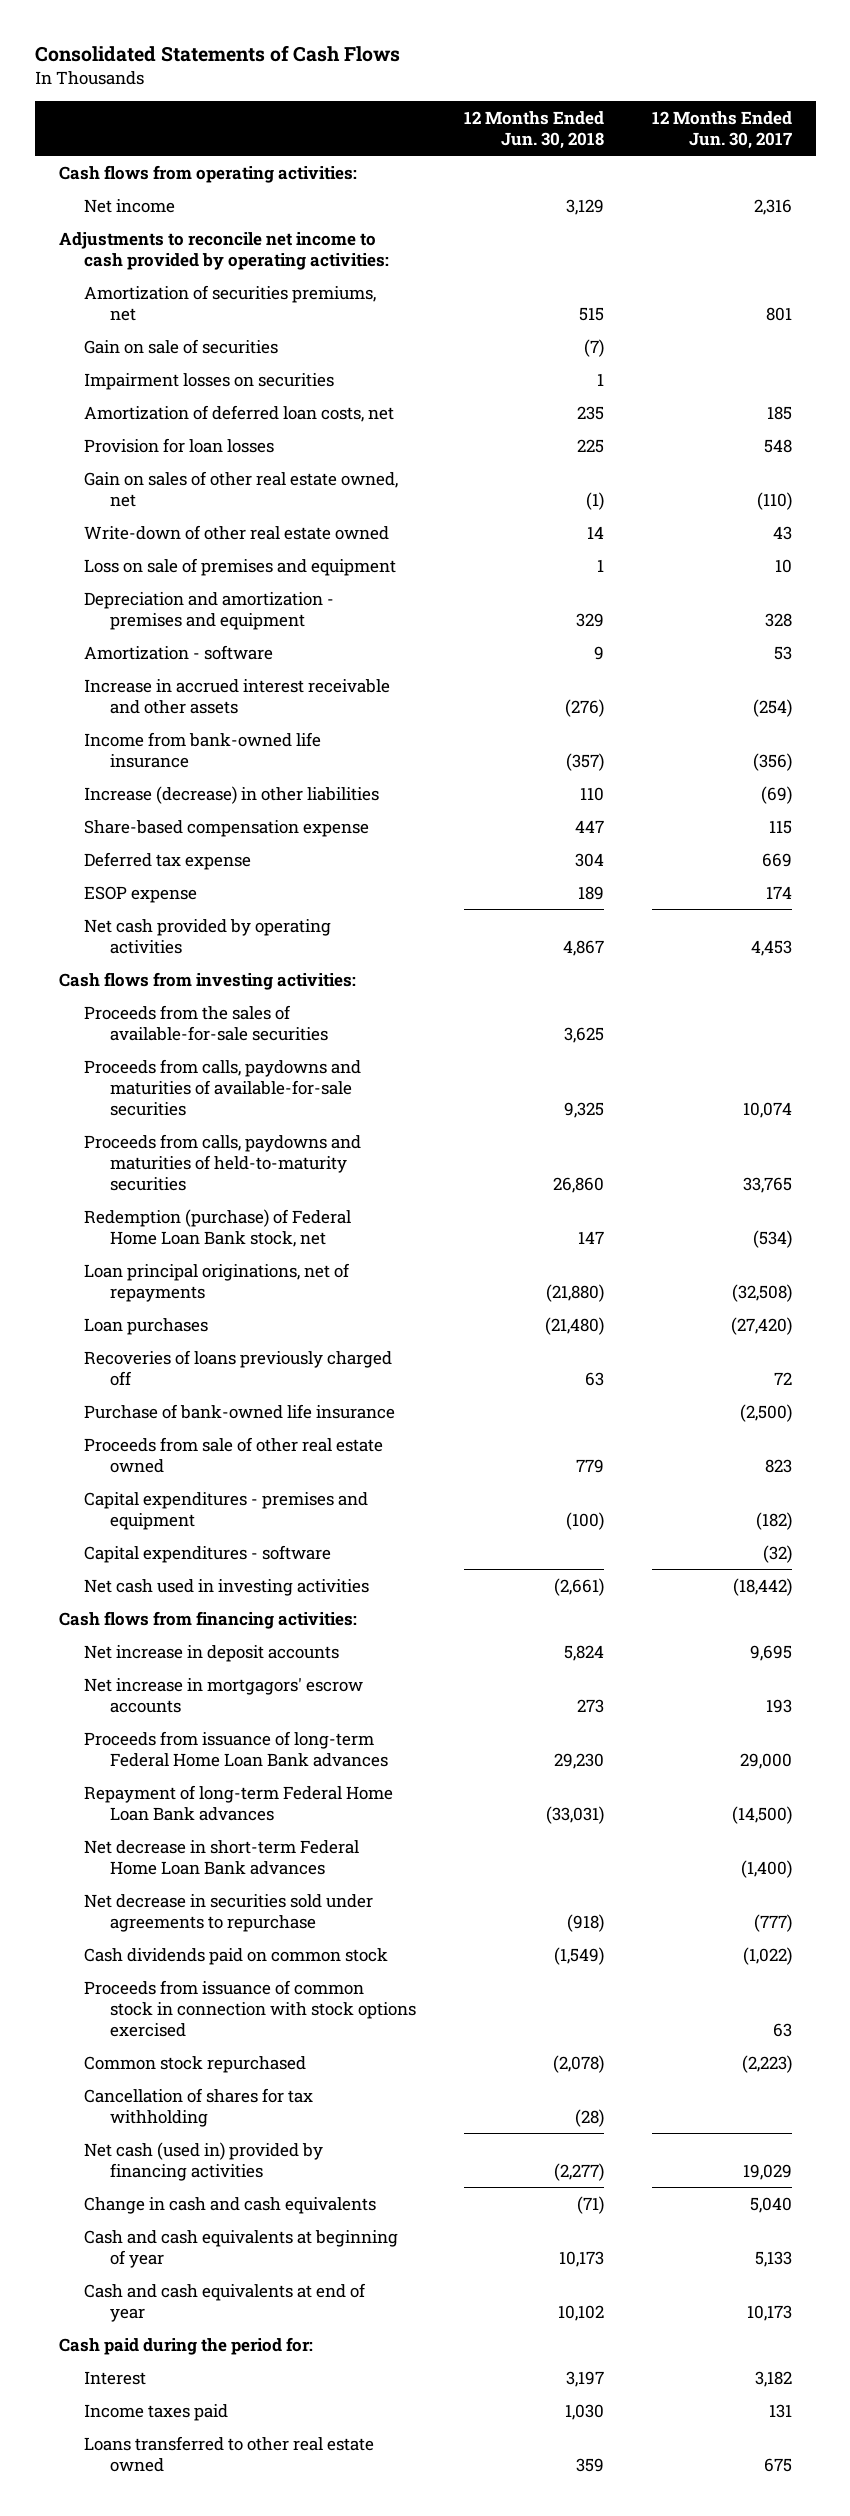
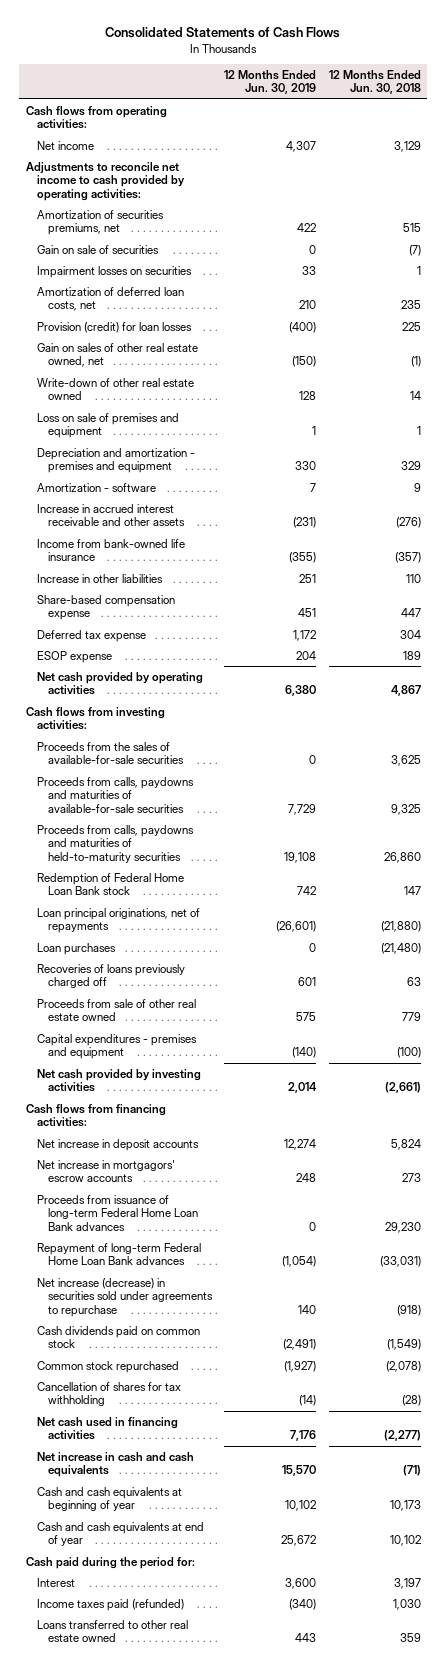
[651,110,792,149] 12 Months Ended Jun. 30, 2017 -> none
none -> [224,69,317,95] 12 Months Ended Jun. 30, 2019
[84,437,275,453] Provision for loan losses -> [36,321,192,333] Provision (credit) for loan losses
[84,785,380,804] Increase (decrease) in other liabilities -> [36,573,163,583] Increase in other liabilities
[84,1208,352,1247] Redemption (purchase) of Federal Home Loan Bank stock, net -> [36,872,184,896] Redemption of Federal Home Loan Bank stock
[84,1403,396,1419] Purchase of bank-owned life insurance -> none
[84,1544,332,1563] Capital expenditures - software -> none
[84,1578,370,1596] Net cash used in investing activities -> [36,1068,201,1093] Net cash provided by investing activities
[84,1839,360,1875] Net decrease in short-term Federal Home Loan Bank advances -> none
[84,1893,374,1932] Net decrease in securities sold under agreements to repurchase -> [36,1277,213,1318] Net increase (decrease) in securities sold under agreements to repurchase
[84,1979,417,2037] Proceeds from issuance of common stock in connection with stock options exercised -> none
[84,2141,324,2181] Net cash (used in) provided by financing activities -> [36,1416,178,1441] Net cash used in financing activities
[84,2196,377,2214] Change in cash and cash equivalents -> [36,1451,194,1478] Net increase in cash and cash equivalents
[84,2403,229,2421] Income taxes paid -> [36,1598,184,1611] Income taxes paid (refunded)

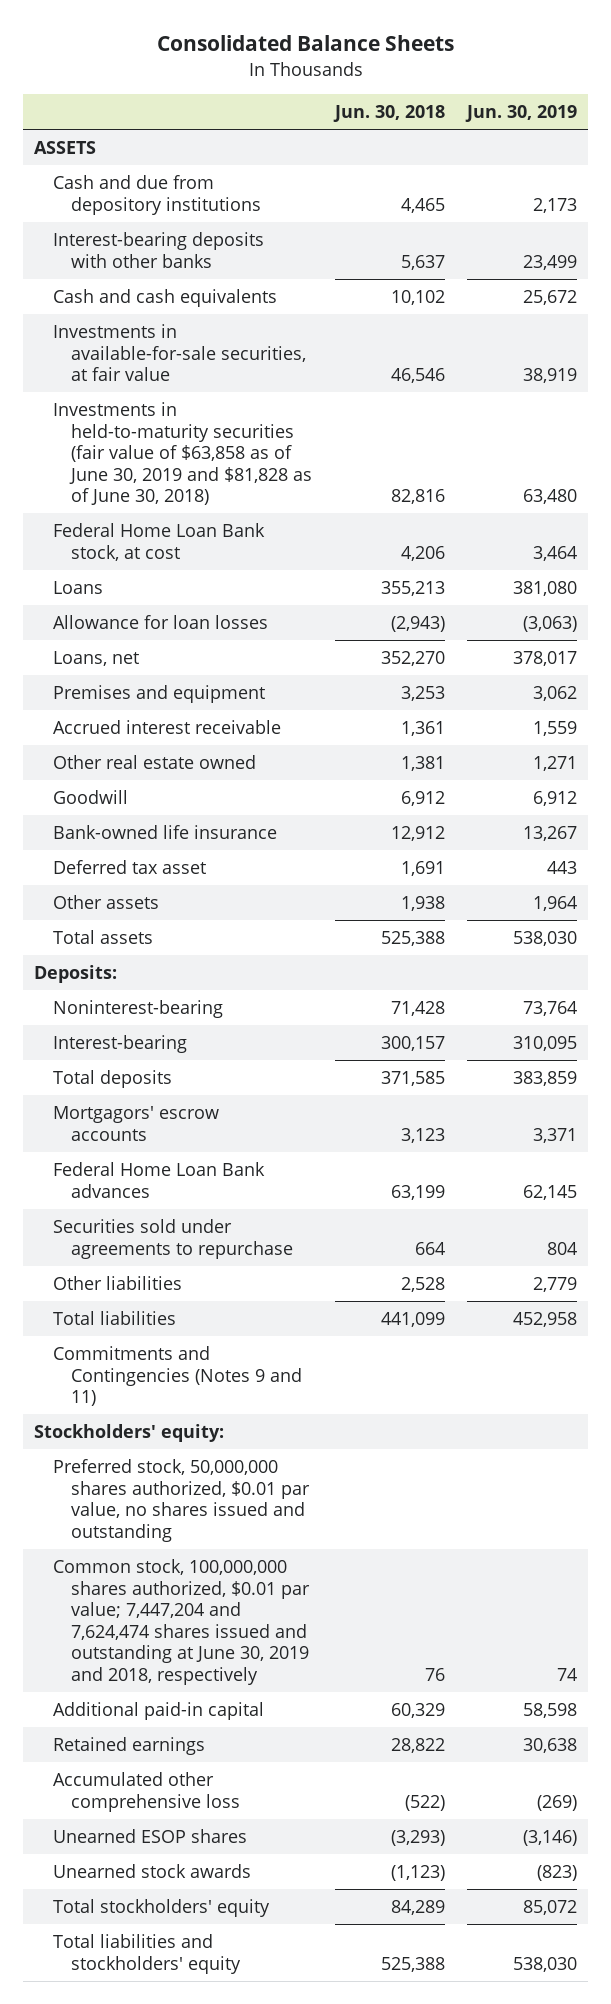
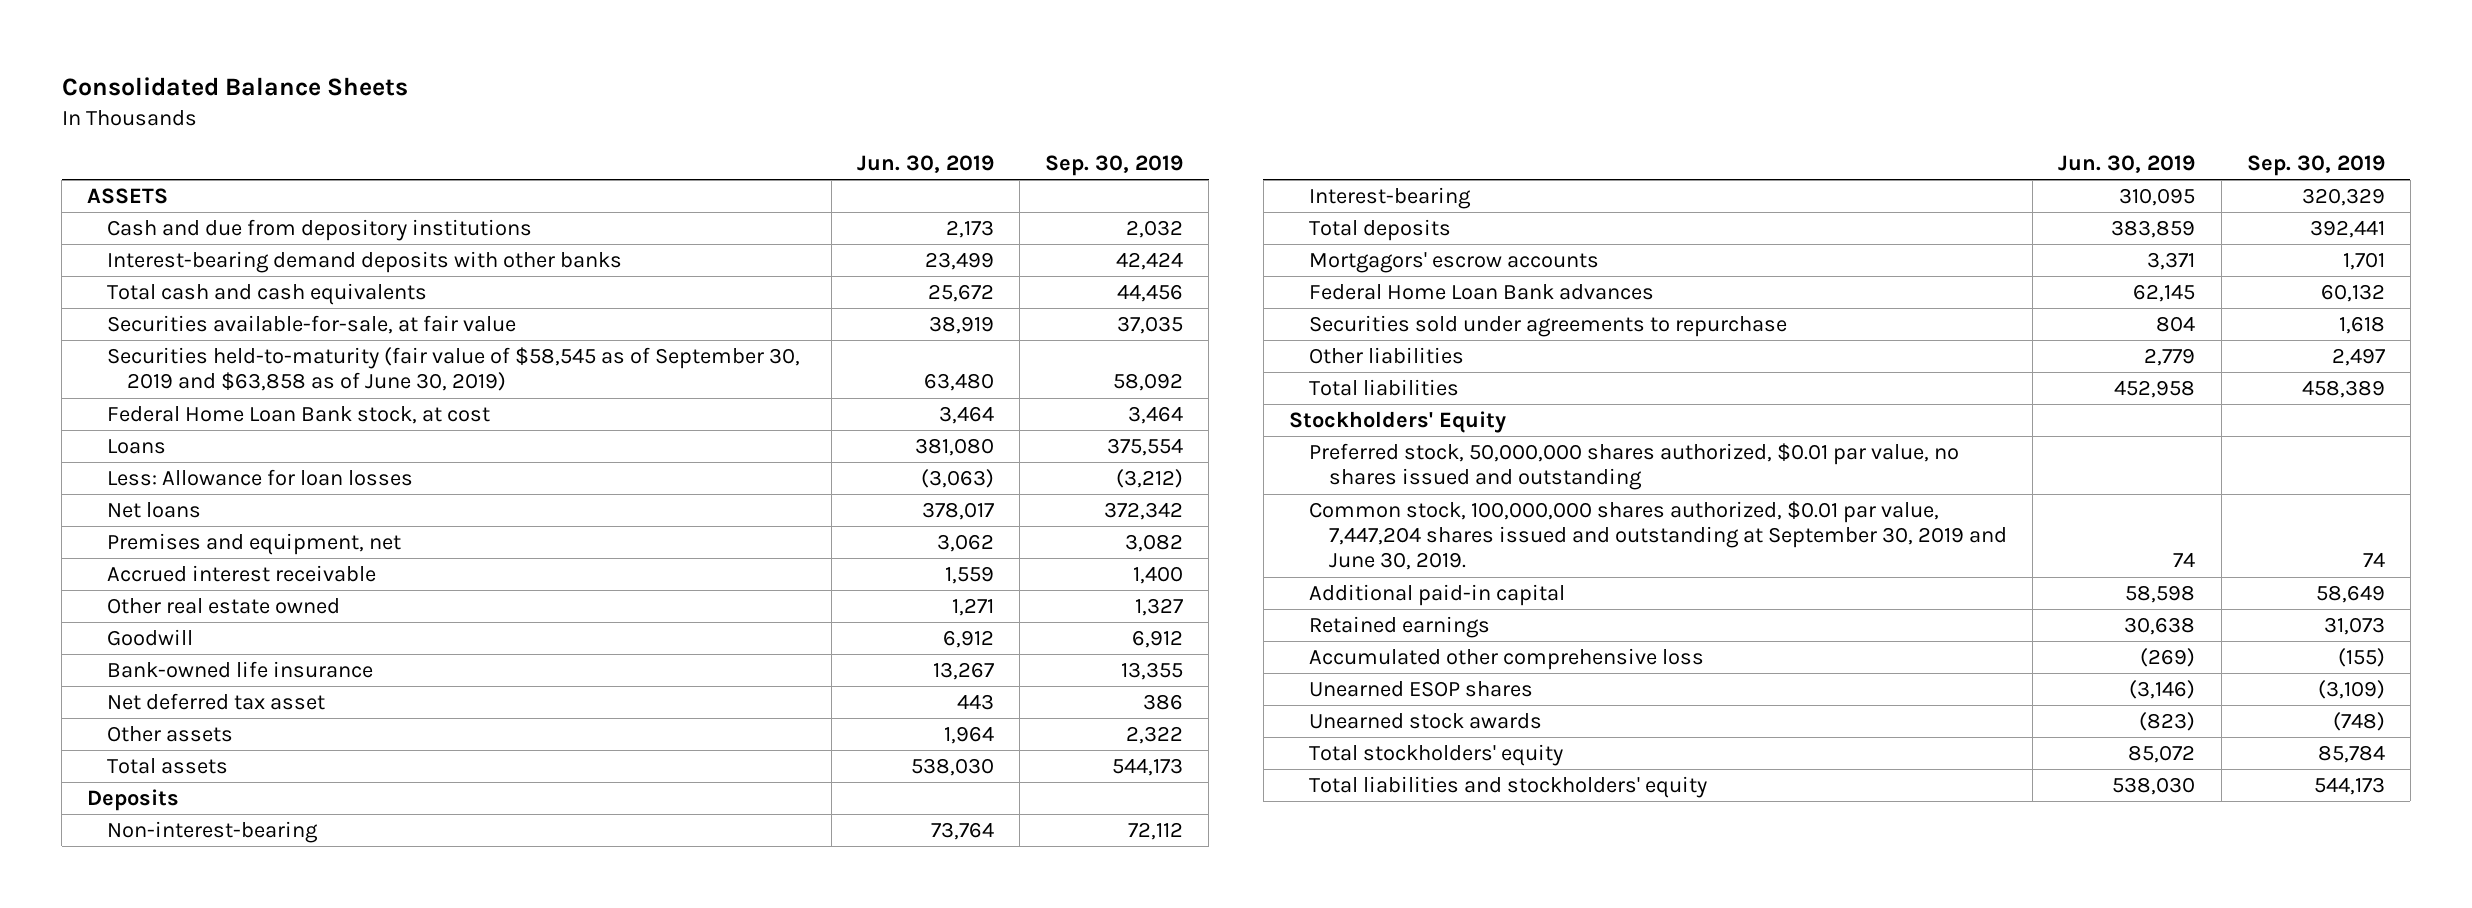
[332,105,445,123] Jun. 30, 2018 -> none
none -> [1045,154,1184,176] Sep. 30, 2019
[52,232,264,268] Interest-bearing deposits with other banks -> [107,251,623,274] Interest-bearing demand deposits with other banks
[52,289,277,308] Cash and cash equivalents -> [107,283,428,306] Total cash and cash equivalents
[52,324,307,382] Investments in available-for-sale securities, at fair value -> [107,315,517,335] Securities available-for-sale, at fair value
[52,402,313,506] Investments in held-to-maturity securities (fair value of $63,858 as of June 30, 2019 and $81,828 as of June 30, 2018) -> [107,347,801,392] Securities held-to-maturity (fair value of $58,545 as of September 30, 2019 and $63,858 as of June 30, 2019)
[52,615,268,630] Allowance for loan losses -> [107,469,414,487] Less: Allowance for loan losses
[52,651,139,667] Loans, net -> [107,502,202,519] Net loans
[52,685,265,704] Premises and equipment -> [107,533,402,556] Premises and equipment, net
[52,860,206,875] Deferred tax asset -> [107,693,326,711] Net deferred tax asset
[34,965,118,984] Deposits: -> [87,789,180,812] Deposits
[52,1000,223,1019] Noninterest-bearing -> [107,821,319,844] Non-interest-bearing
[52,1346,303,1407] Commitments and Contingencies (Notes 9 and 11) -> none
[34,1424,225,1443] Stockholders' equity: -> [1288,411,1506,434] Stockholders' Equity
[52,1559,311,1685] Common stock, 100,000,000 shares authorized, $0.01 par value; 7,447,204 and 7,624,474 shares issued and outstanding at June 30, 2019 and 2018, respectively -> [1309,501,2008,571] Common stock, 100,000,000 shares authorized, $0.01 par value, 7,447,204 shares issued and outstanding at September 30, 2019 and June 30, 2019.

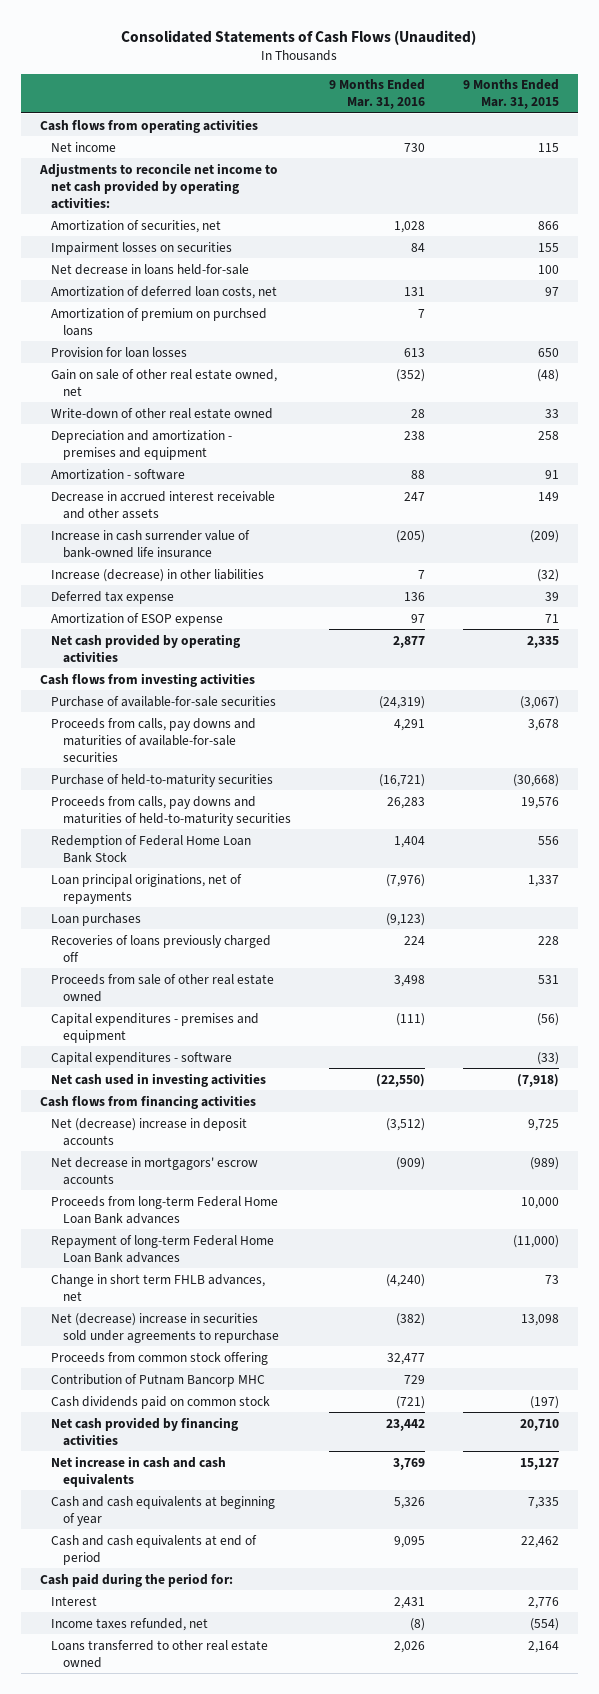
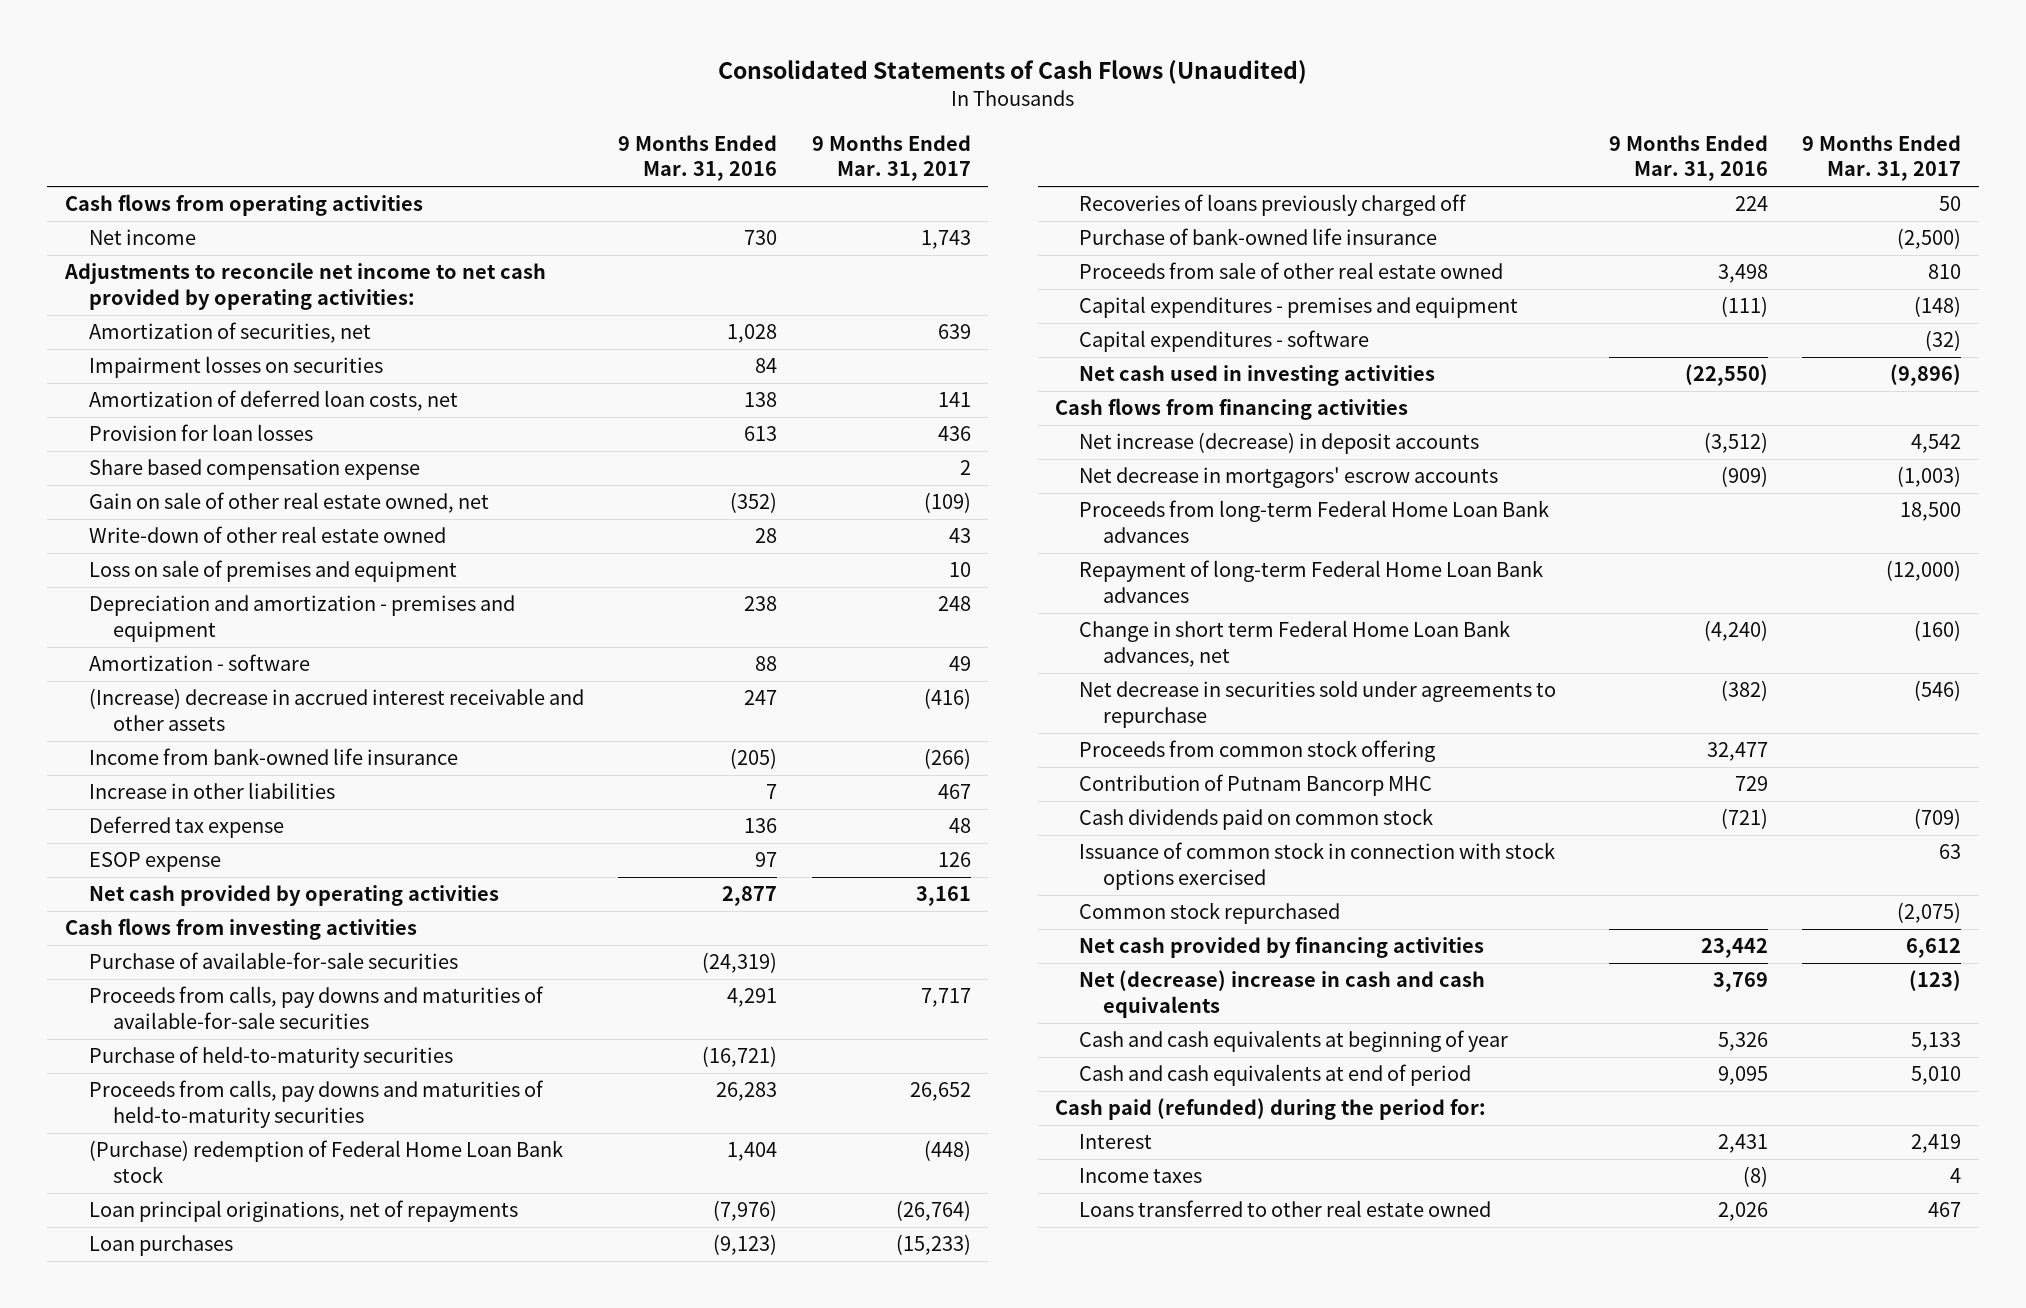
[463,79,560,110] 9 Months Ended Mar. 31, 2015 -> none
none -> [811,134,971,182] 9 Months Ended Mar. 31, 2017
[51,263,250,275] Net decrease in loans held-for-sale -> none
[51,307,268,336] Amortization of premium on purchsed loans -> none
[403,286,425,296] 131 -> [744,392,778,408] 138
none -> [88,459,420,481] Share based compensation expense
none -> [88,560,457,583] Loss on sale of premises and equipment
[51,490,276,519] Decrease in accrued interest receivable and other assets -> [88,688,584,732] (Increase) decrease in accrued interest receivable and other assets
[51,529,251,558] Increase in cash surrender value of bank-owned life insurance -> [88,748,458,766] Income from bank-owned life insurance
[51,568,265,582] Increase (decrease) in other liabilities -> [88,782,335,800] Increase in other liabilities
[51,612,224,626] Amortization of ESOP expense -> [88,852,221,873] ESOP expense
[51,834,252,863] Redemption of Federal Home Loan Bank Stock -> [88,1140,563,1184] (Purchase) redemption of Federal Home Loan Bank stock
none -> [1079,228,1438,246] Purchase of bank-owned life insurance
[51,1117,248,1146] Net (decrease) increase in deposit accounts -> [1079,432,1480,455] Net increase (decrease) in deposit accounts
[51,1273,266,1301] Change in short term FHLB advances, net -> [1079,620,1511,668] Change in short term Federal Home Loan Bank advances, net
[51,1312,279,1343] Net (decrease) increase in securities sold under agreements to repurchase -> [1079,680,1557,729] Net decrease in securities sold under agreements to repurchase
none -> [1079,842,1556,891] Issuance of common stock in connection with stock options exercised
none -> [1079,902,1341,925] Common stock repurchased
[51,1455,227,1487] Net increase in cash and cash equivalents -> [1079,970,1486,1019] Net (decrease) increase in cash and cash equivalents
[39,1572,233,1587] Cash paid during the period for: -> [1055,1098,1487,1121] Cash paid (refunded) during the period for:
[51,1617,209,1631] Income taxes refunded, net -> [1079,1168,1203,1184] Income taxes

